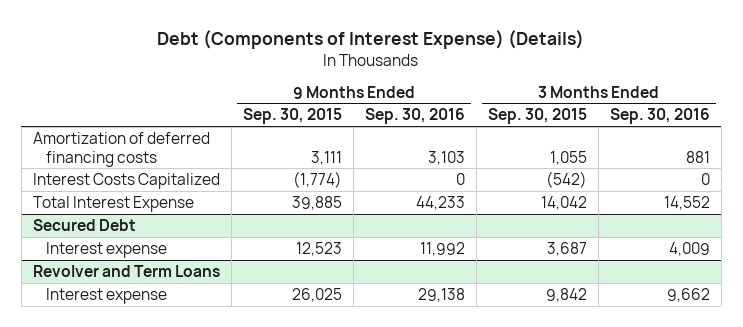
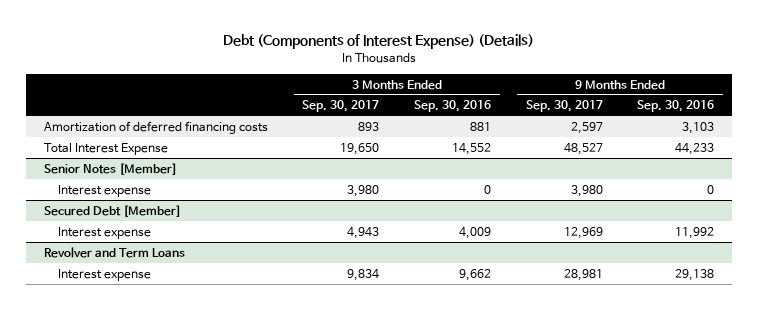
[242,108,342,125] Sep. 30, 2015 -> none
[487,108,587,125] Sep. 30, 2015 -> none
none -> [302,100,380,113] Sep. 30, 2017
none -> [525,100,603,113] Sep. 30, 2017
[32,172,220,189] Interest Costs Capitalized -> none
none -> [43,162,177,175] Senior Notes [Member]
none -> [57,184,151,197] Interest expense
[32,218,136,231] Secured Debt -> [43,204,181,217] Secured Debt [Member]

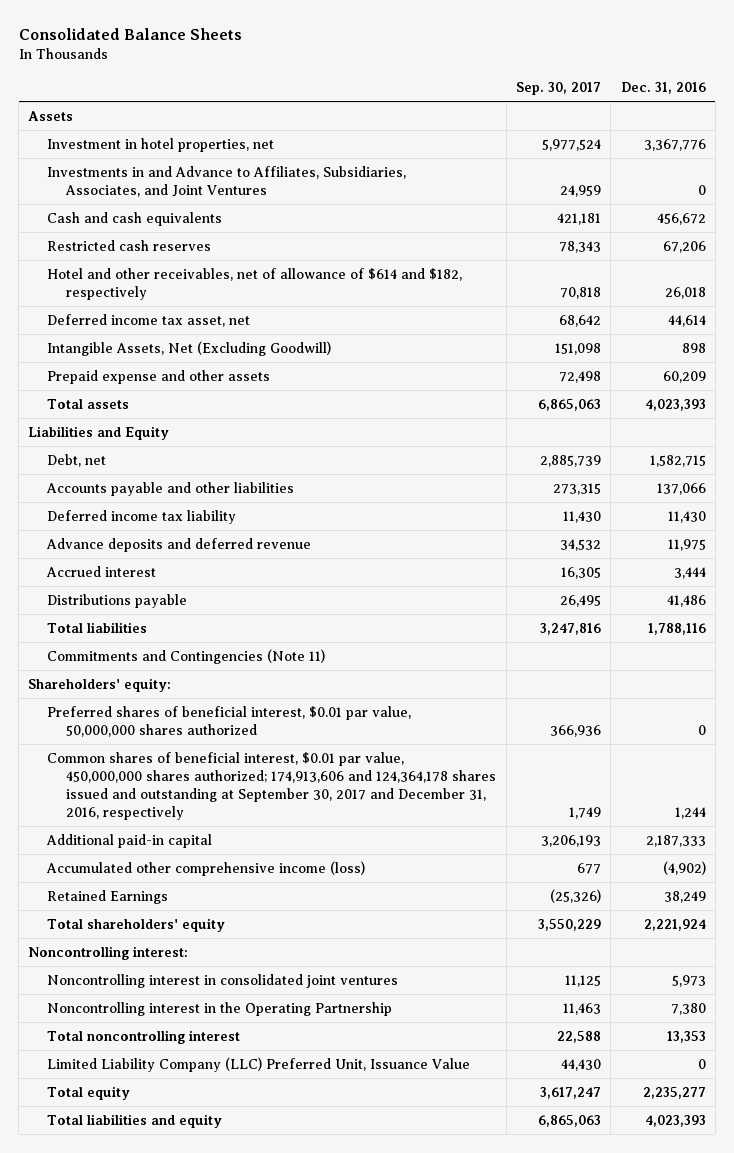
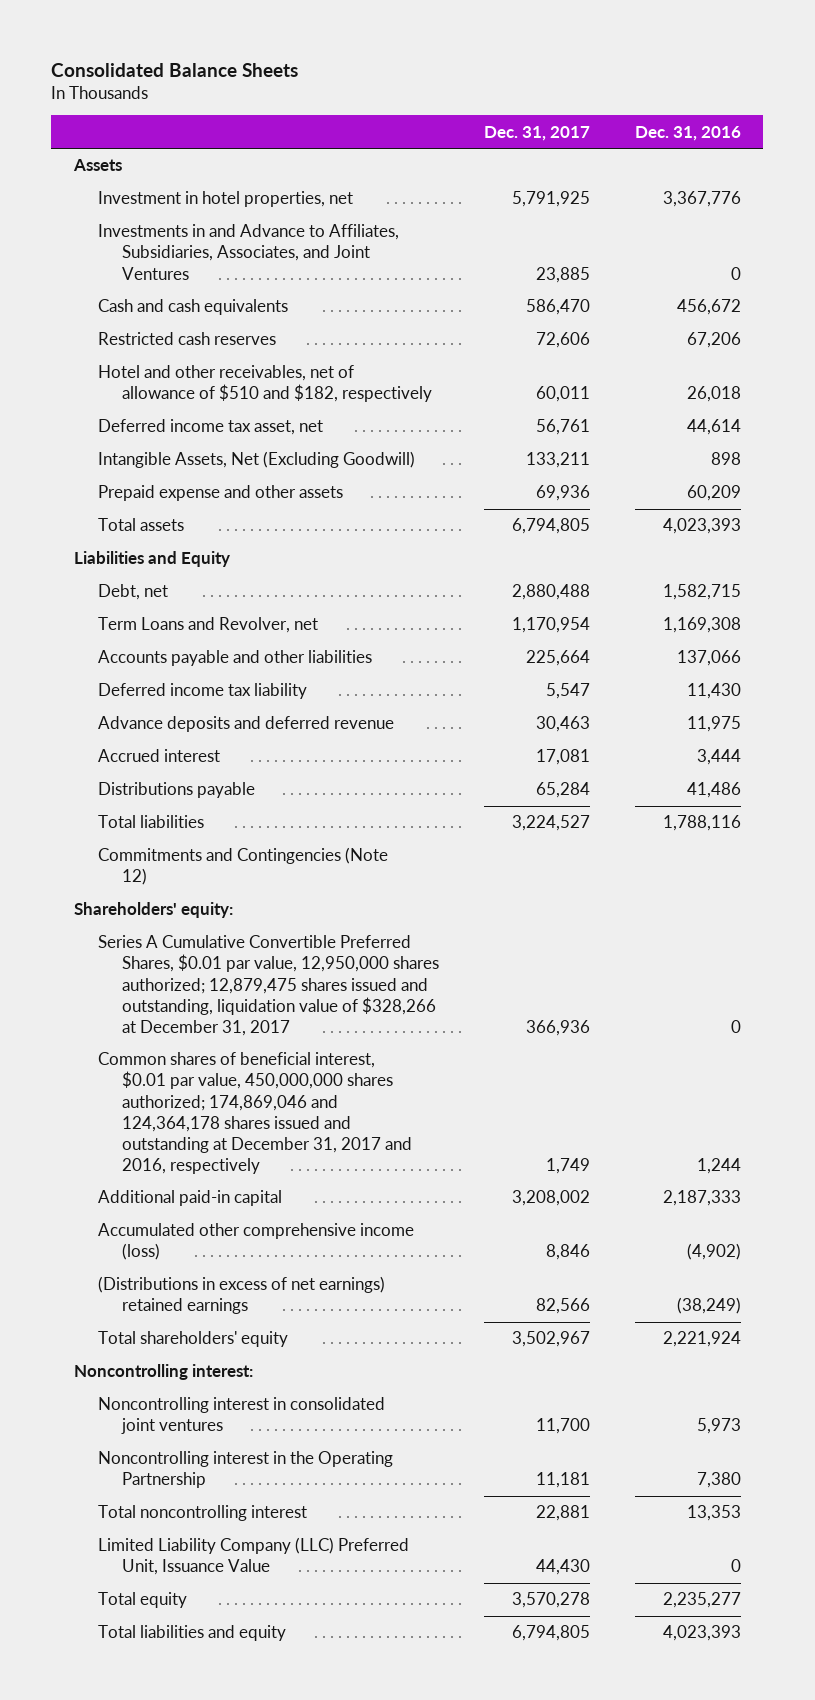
[515,82,601,96] Sep. 30, 2017 -> none
none -> [484,125,591,141] Dec. 31, 2017
[47,267,463,300] Hotel and other receivables, net of allowance of $614 and $182, respectively -> [97,365,433,403] Hotel and other receivables, net of allowance of $510 and $182, respectively
none -> [97,617,318,634] Term Loans and Revolver, net
[47,648,326,664] Commitments and Contingencies (Note 11) -> [97,847,388,886] Commitments and Contingencies (Note 12)
[47,705,412,737] Preferred shares of beneficial interest, $0.01 par value, 50,000,000 shares authorized -> [97,935,440,1036] Series A Cumulative Convertible Preferred Shares, $0.01 par value, 12,950,000 shares authorized; 12,879,475 shares issued and outstanding, liquidation value of $328,266 at December 31, 2017
[47,751,497,820] Common shares of beneficial interest, $0.01 par value, 450,000,000 shares authorized; 174,913,606 and 124,364,178 shares issued and outstanding at September 30, 2017 and December 31, 2016, respectively -> [97,1052,413,1174] Common shares of beneficial interest, $0.01 par value, 450,000,000 shares authorized; 174,869,046 and 124,364,178 shares issued and outstanding at December 31, 2017 and 2016, respectively
[47,889,169,904] Retained Earnings -> [97,1276,385,1315] (Distributions in excess of net earnings) retained earnings
[663,890,706,903] 38,249 -> [676,1297,741,1315] (38,249)

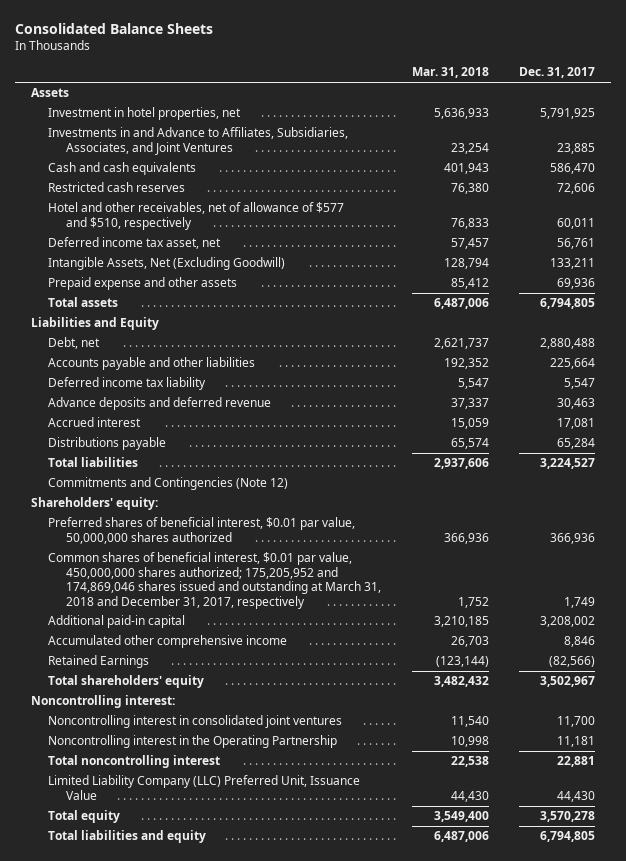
[634,125,741,141] Dec. 31, 2016 -> none
none -> [411,67,489,79] Mar. 31, 2018
[97,365,433,403] Hotel and other receivables, net of allowance of $510 and $182, respectively -> [48,202,345,230] Hotel and other receivables, net of allowance of $577 and $510, respectively
[97,617,318,634] Term Loans and Revolver, net -> none
[97,935,440,1036] Series A Cumulative Convertible Preferred Shares, $0.01 par value, 12,950,000 shares authorized; 12,879,475 shares issued and outstanding, liquidation value of $328,266 at December 31, 2017 -> [48,517,356,544] Preferred shares of beneficial interest, $0.01 par value, 50,000,000 shares authorized
[97,1052,413,1174] Common shares of beneficial interest, $0.01 par value, 450,000,000 shares authorized; 174,869,046 and 124,364,178 shares issued and outstanding at December 31, 2017 and 2016, respectively -> [48,552,381,609] Common shares of beneficial interest, $0.01 par value, 450,000,000 shares authorized; 175,205,952 and 174,869,046 shares issued and outstanding at March 31, 2018 and December 31, 2017, respectively
[97,1223,414,1261] Accumulated other comprehensive income (loss) -> [48,635,288,649] Accumulated other comprehensive income
[97,1276,385,1315] (Distributions in excess of net earnings) retained earnings -> [48,655,150,669] Retained Earnings
[536,1298,591,1315] 82,566 -> [549,656,596,668] (82,566)

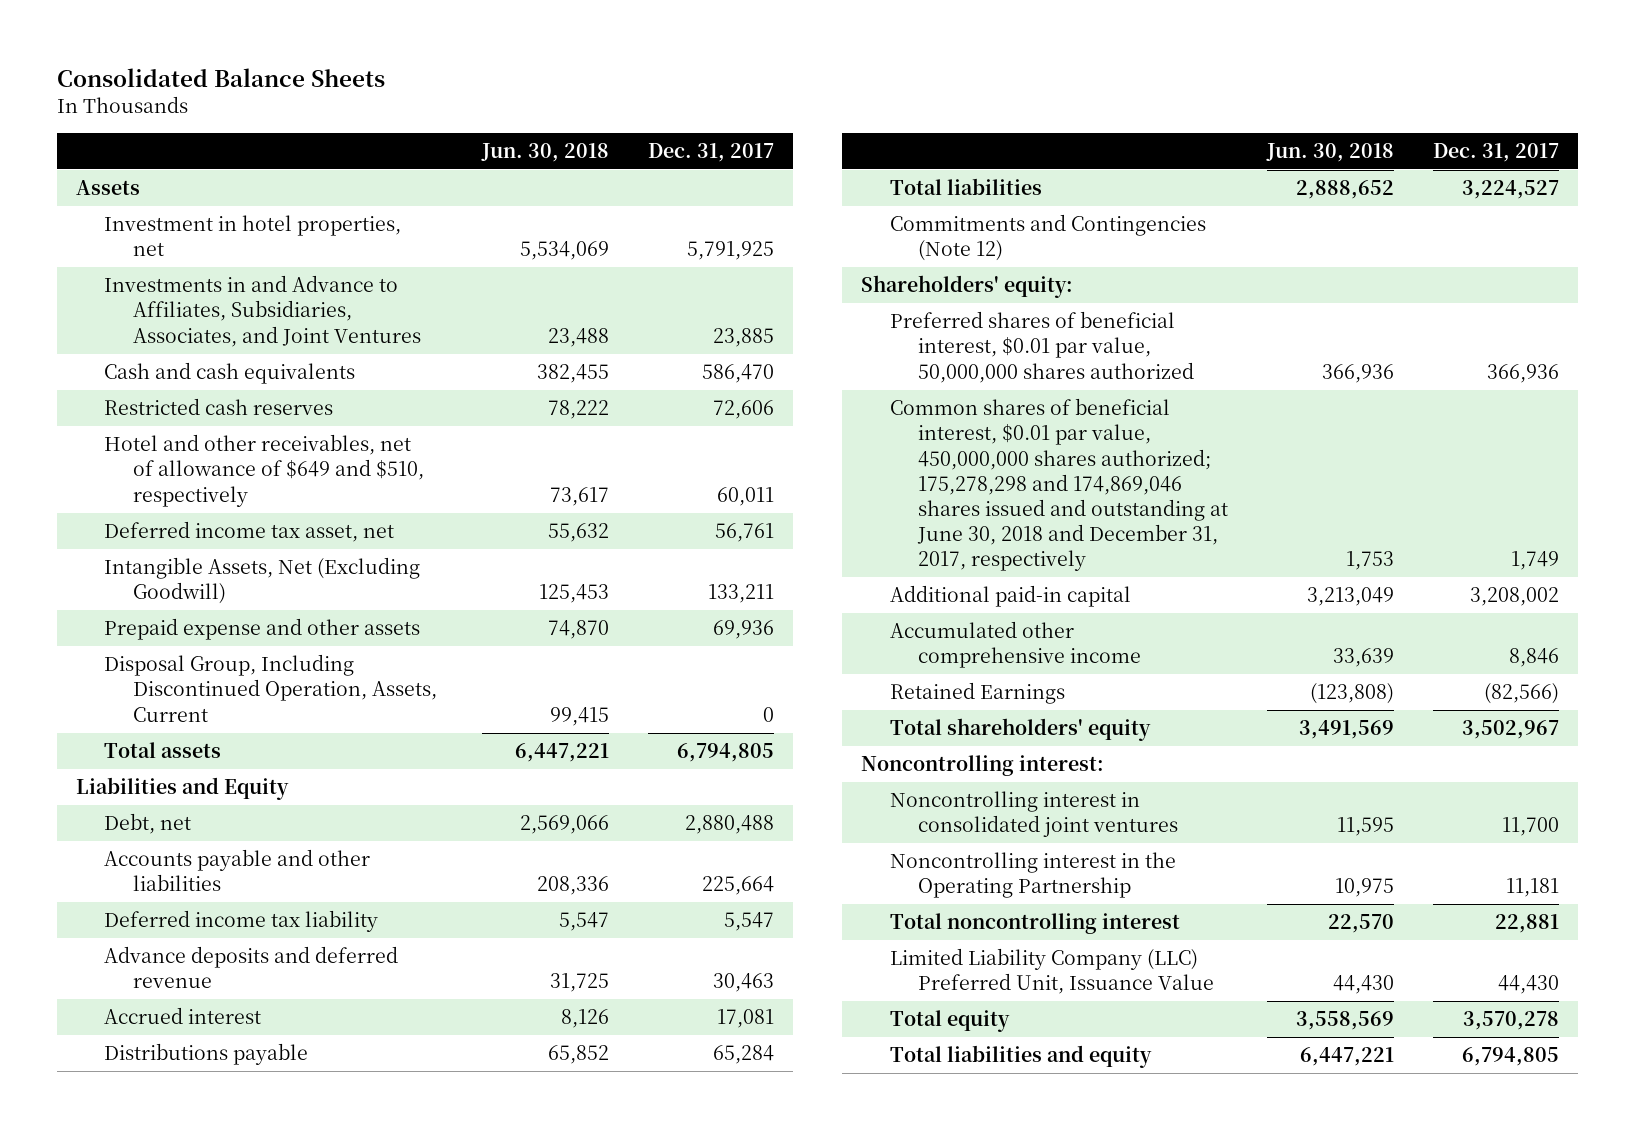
[411,67,489,79] Mar. 31, 2018 -> none
none -> [480,142,609,162] Jun. 30, 2018
[48,202,345,230] Hotel and other receivables, net of allowance of $577 and $510, respectively -> [104,434,424,507] Hotel and other receivables, net of allowance of $649 and $510, respectively
none -> [104,654,437,722] Disposal Group, Including Discontinued Operation, Assets, Current
[48,552,381,609] Common shares of beneficial interest, $0.01 par value, 450,000,000 shares authorized; 175,205,952 and 174,869,046 shares issued and outstanding at March 31, 2018 and December 31, 2017, respectively -> [889,398,1229,572] Common shares of beneficial interest, $0.01 par value, 450,000,000 shares authorized; 175,278,298 and 174,869,046 shares issued and outstanding at June 30, 2018 and December 31, 2017, respectively

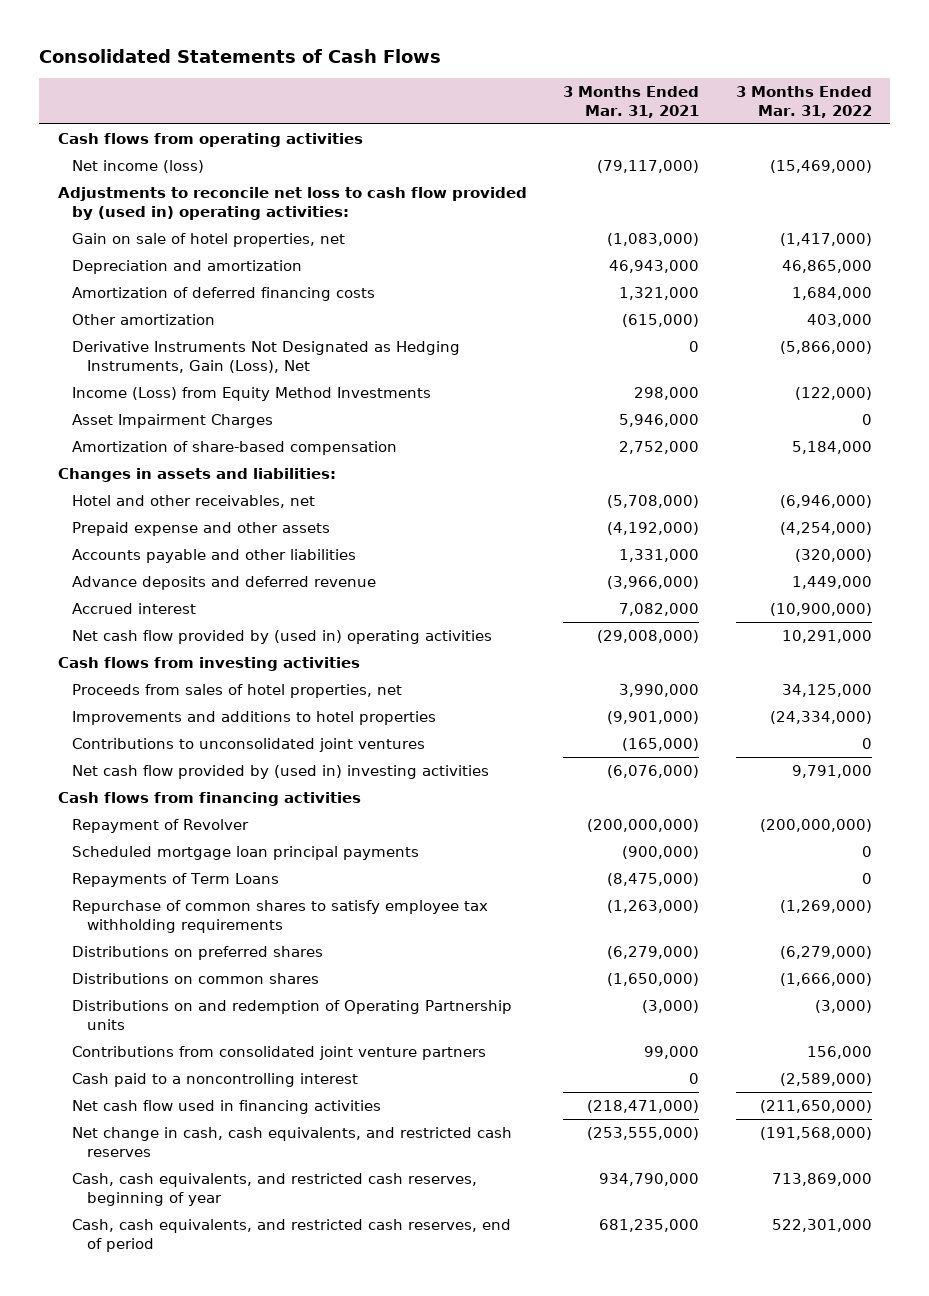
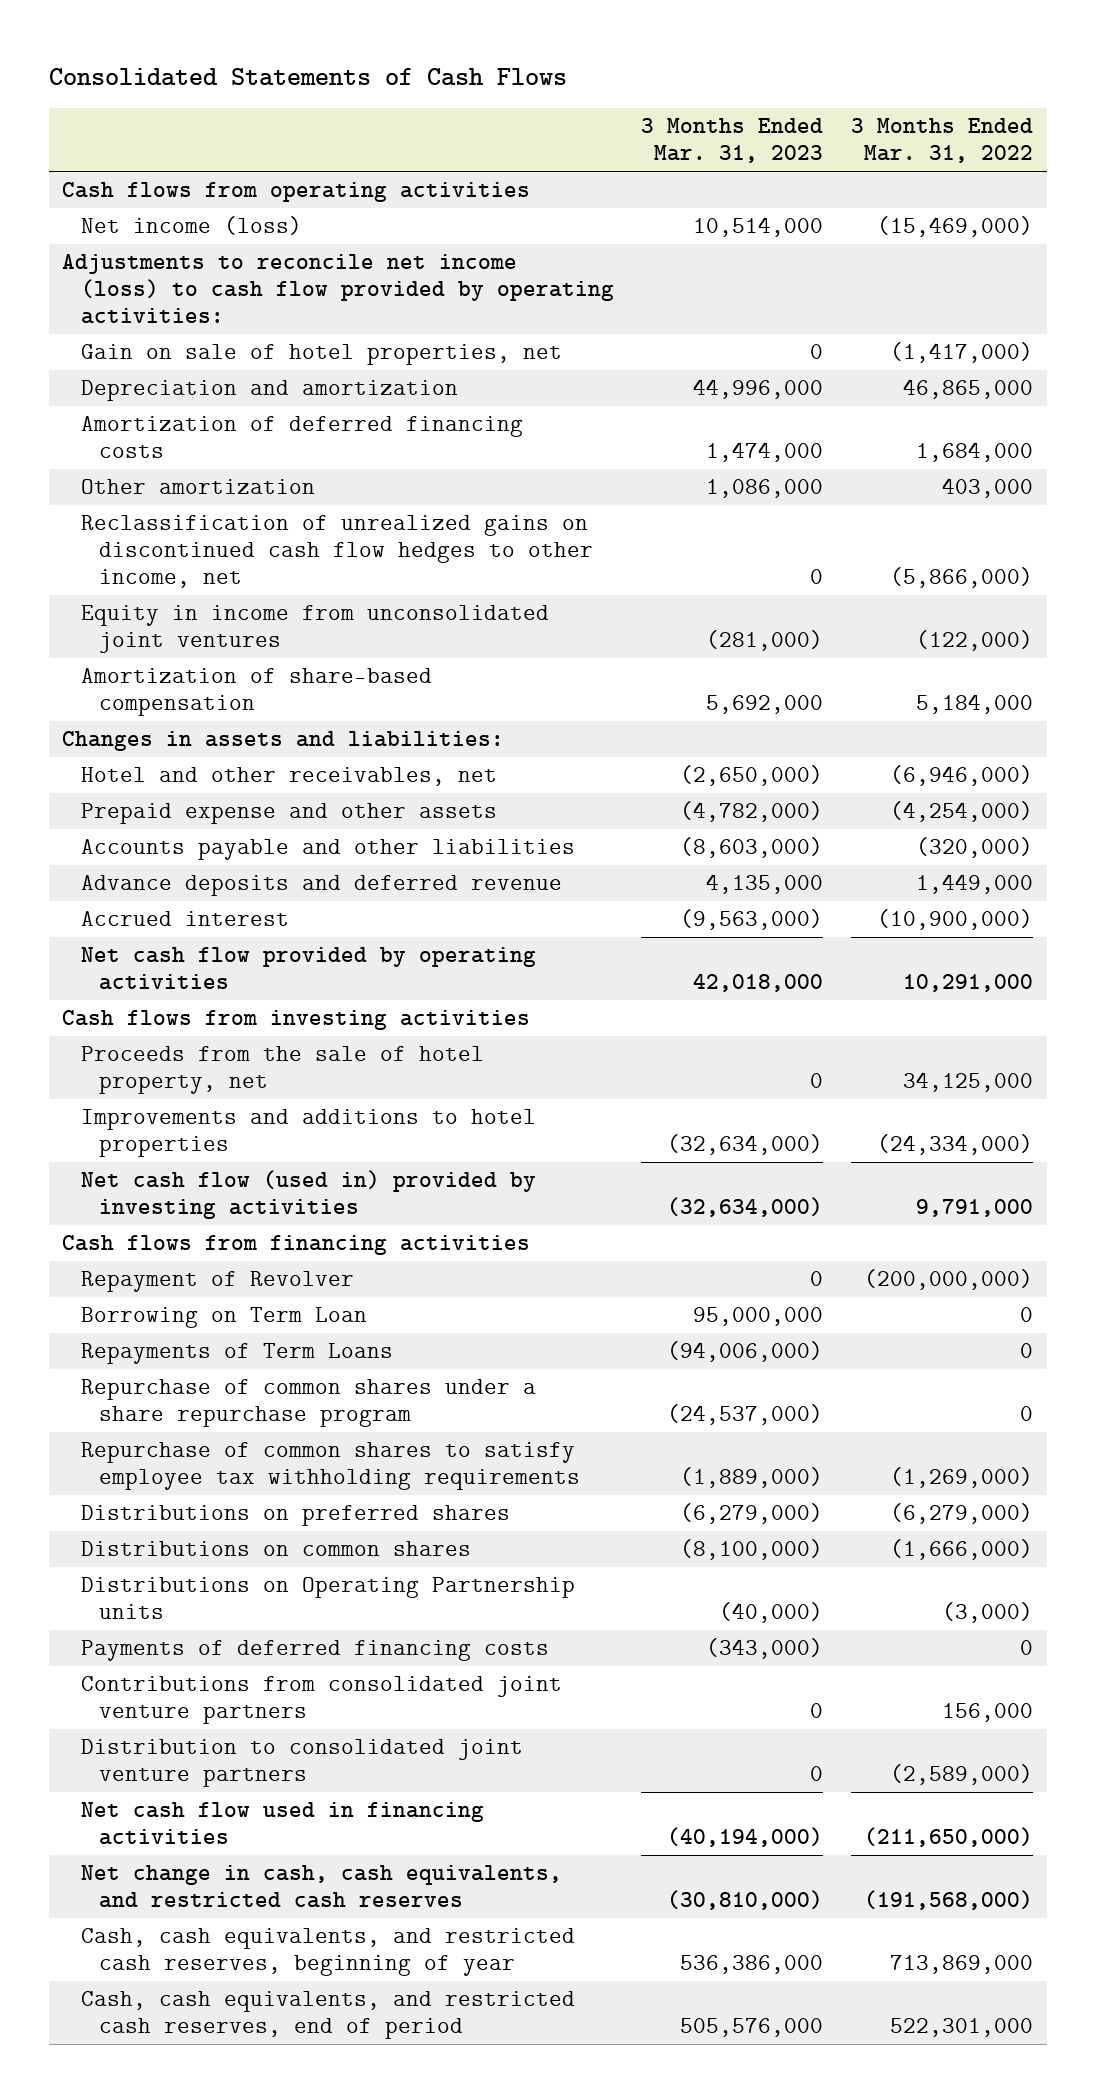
[563,85,700,119] 3 Months Ended Mar. 31, 2021 -> none
none -> [641,118,824,164] 3 Months Ended Mar. 31, 2023
[57,186,527,221] Adjustments to reconcile net loss to cash flow provided by (used in) operating activities: -> [62,254,614,325] Adjustments to reconcile net income (loss) to cash flow provided by operating activities:
[72,413,274,428] Asset Impairment Charges -> none
[72,340,461,374] Derivative Instruments Not Designated as Hedging Instruments, Gain (Loss), Net -> [80,515,594,589] Reclassification of unrealized gains on discontinued cash flow hedges to other income, net
[72,386,432,401] Income (Loss) from Equity Method Investments -> [80,605,549,654] Equity in income from unconsolidated joint ventures
[72,629,493,644] Net cash flow provided by (used in) operating activities -> [80,947,536,991] Net cash flow provided by operating activities
[72,683,403,698] Proceeds from sales of hotel properties, net -> [80,1046,484,1095] Proceeds from the sale of hotel property, net
[72,737,426,752] Contributions to unconsolidated joint ventures -> none
[72,764,490,779] Net cash flow provided by (used in) investing activities -> [80,1170,536,1220] Net cash flow (used in) provided by investing activities
[72,845,420,860] Scheduled mortgage loan principal payments -> none
none -> [80,1307,367,1329] Borrowing on Term Loan
none -> [80,1379,536,1428] Repurchase of common shares under a share repurchase program
[72,999,513,1031] Distributions on and redemption of Operating Partnership units -> [80,1577,575,1620] Distributions on Operating Partnership units
none -> [80,1640,549,1662] Payments of deferred financing costs
[72,1072,359,1087] Cash paid to a noncontrolling interest -> [80,1739,523,1788] Distribution to consolidated joint venture partners

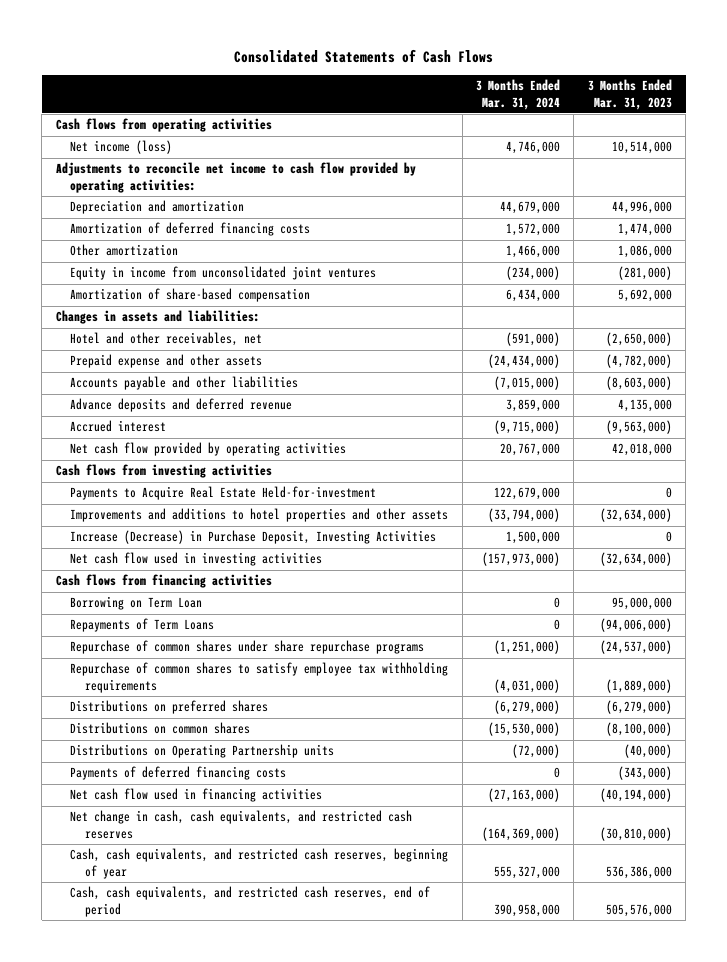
[850,118,1033,164] 3 Months Ended Mar. 31, 2022 -> none
none -> [476,79,561,110] 3 Months Ended Mar. 31, 2024
[80,344,562,366] Gain on sale of hotel properties, net -> none
[62,254,614,325] Adjustments to reconcile net income (loss) to cash flow provided by operating activities: -> [55,162,416,193] Adjustments to reconcile net income to cash flow provided by operating activities:
[80,515,594,589] Reclassification of unrealized gains on discontinued cash flow hedges to other income, net -> none
[80,1046,484,1095] Proceeds from the sale of hotel property, net -> none
none -> [70,486,377,501] Payments to Acquire Real Estate Held-for-investment
[80,1109,536,1158] Improvements and additions to hotel properties -> [70,508,449,523] Improvements and additions to hotel properties and other assets
none -> [70,530,437,545] Increase (Decrease) in Purchase Deposit, Investing Activities
[80,1170,536,1220] Net cash flow (used in) provided by investing activities -> [70,552,323,567] Net cash flow used in investing activities
[80,1271,354,1293] Repayment of Revolver -> none
[80,1379,536,1428] Repurchase of common shares under a share repurchase program -> [70,640,425,655] Repurchase of common shares under share repurchase programs
[80,1676,562,1725] Contributions from consolidated joint venture partners -> none
[80,1739,523,1788] Distribution to consolidated joint venture partners -> none

